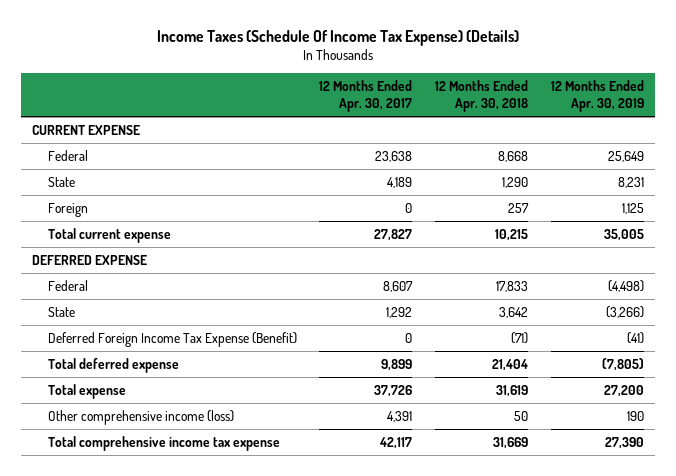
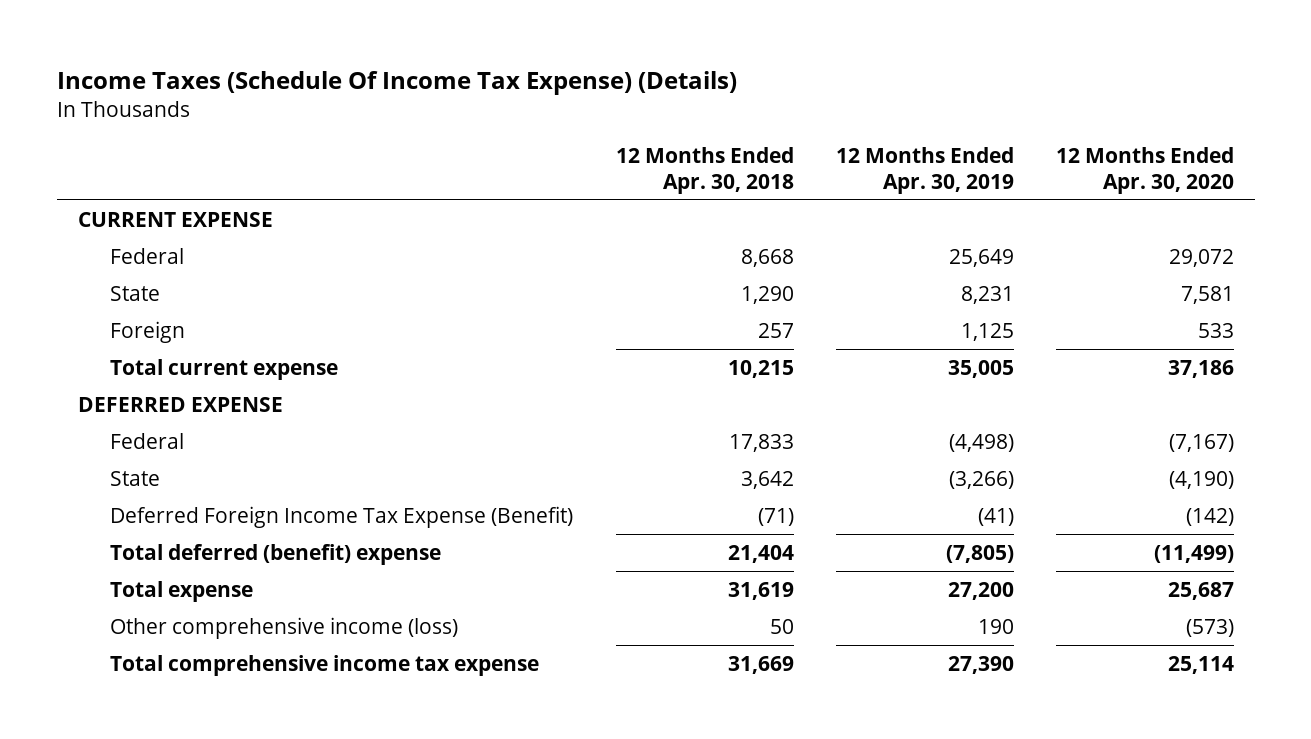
[319,80,413,112] 12 Months Ended Apr. 30, 2017 -> none
none -> [1055,147,1234,194] 12 Months Ended Apr. 30, 2020
[47,357,179,373] Total deferred expense -> [110,543,442,565] Total deferred (benefit) expense

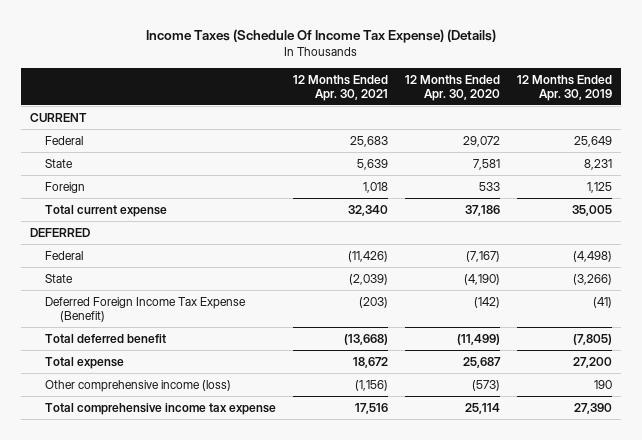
[615,147,794,194] 12 Months Ended Apr. 30, 2018 -> none
none -> [293,74,389,101] 12 Months Ended Apr. 30, 2021
[77,211,273,227] CURRENT EXPENSE -> [29,112,87,122] CURRENT
[77,396,283,412] DEFERRED EXPENSE -> [29,227,90,237] DEFERRED
[110,543,442,565] Total deferred (benefit) expense -> [45,333,167,343] Total deferred benefit

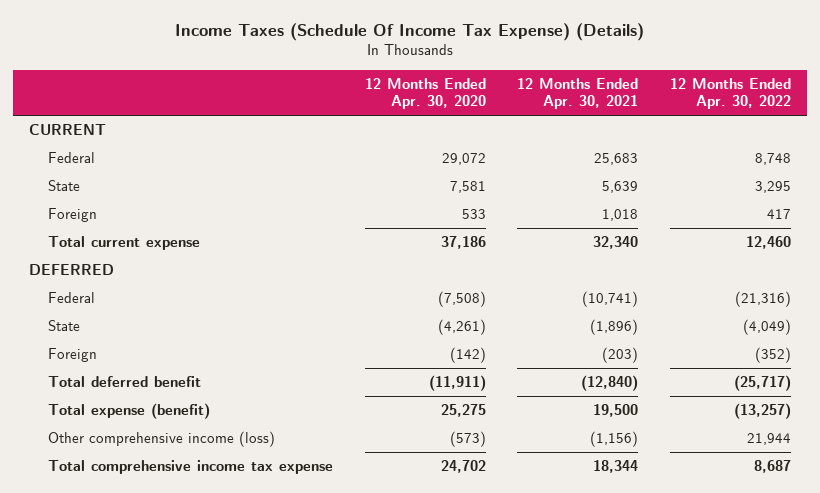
[517,74,613,101] 12 Months Ended Apr. 30, 2019 -> none
none -> [670,78,792,110] 12 Months Ended Apr. 30, 2022
[348,250,389,262] (11,426) -> [582,291,639,308] (10,741)
[466,250,501,262] (7,167) -> [437,291,486,308] (7,508)
[349,273,389,285] (2,039) -> [590,319,639,336] (1,896)
[464,273,501,285] (4,190) -> [437,319,486,336] (4,261)
[45,296,247,322] Deferred Foreign Income Tax Expense (Benefit) -> [47,348,97,363] Foreign
[344,333,389,345] (13,668) -> [581,375,639,392] (12,840)
[457,333,501,345] (11,499) -> [428,375,486,392] (11,911)
[45,356,125,369] Total expense -> [47,403,210,420] Total expense (benefit)
[353,356,389,368] 18,672 -> [593,404,639,418] 19,500
[463,356,502,368] 25,687 -> [440,404,486,418] 25,275
[355,402,389,414] 17,516 -> [593,460,639,474] 18,344
[465,402,501,414] 25,114 -> [440,460,486,474] 24,702

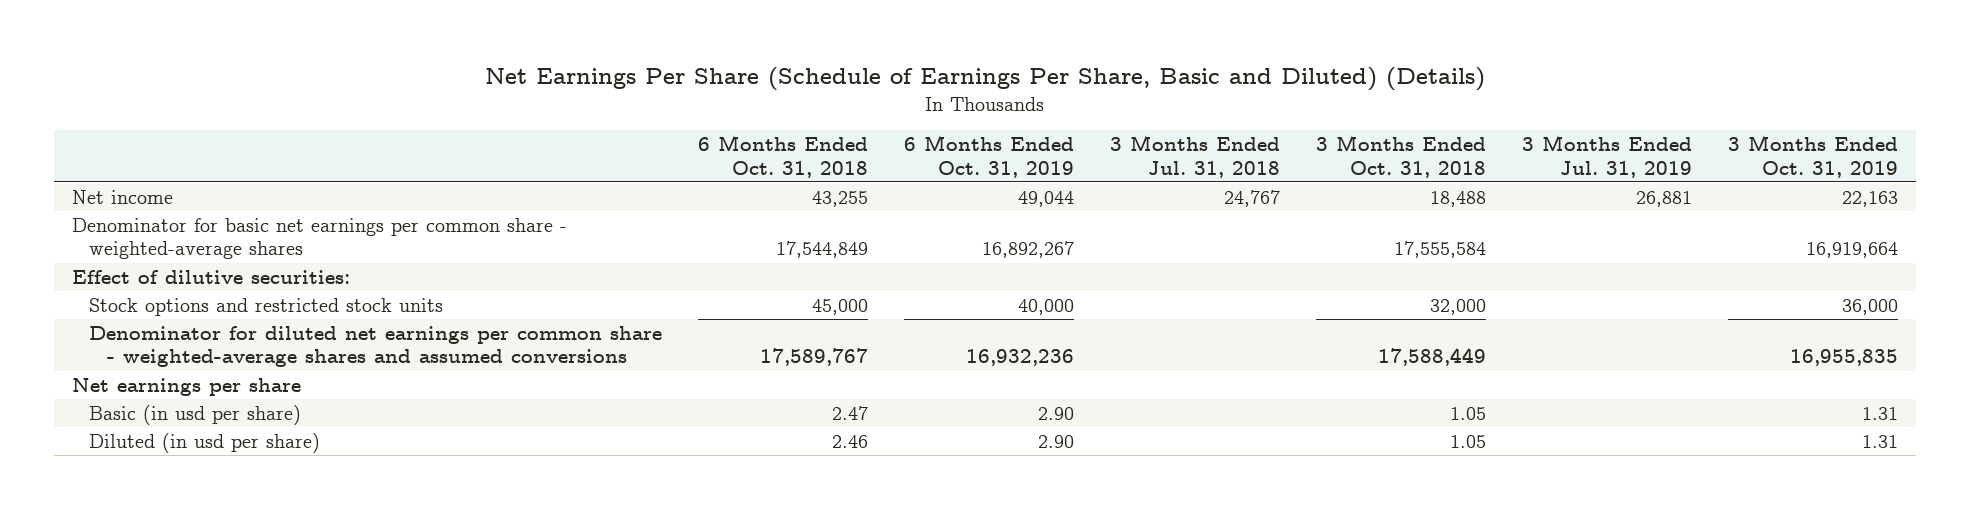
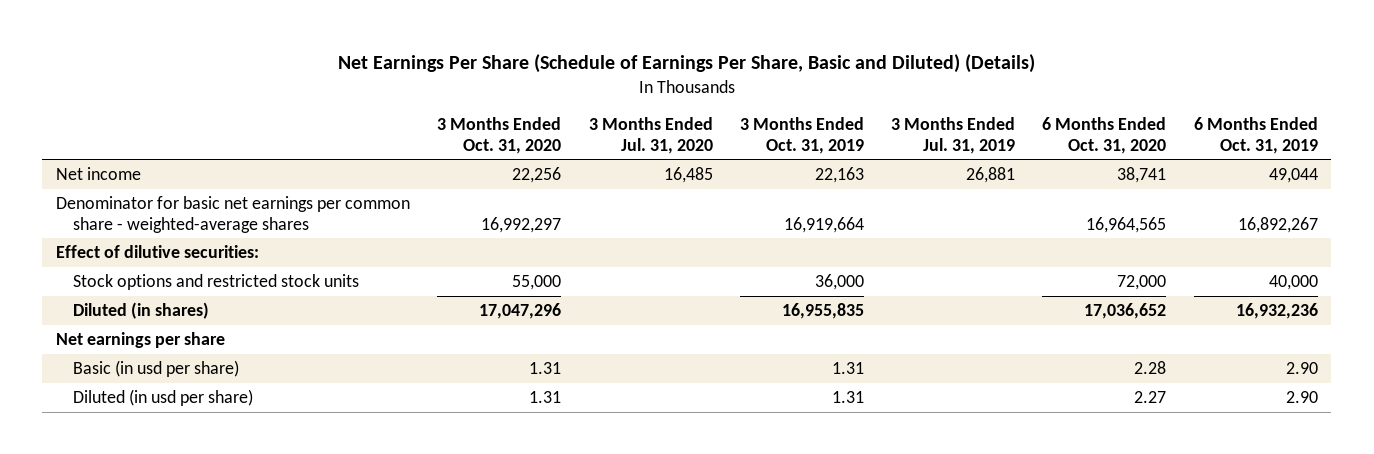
[698,135,869,178] 6 Months Ended Oct. 31, 2018 -> none
[1110,135,1281,178] 3 Months Ended Jul. 31, 2018 -> none
[1315,135,1486,178] 3 Months Ended Oct. 31, 2018 -> none
none -> [437,117,562,154] 3 Months Ended Oct. 31, 2020
none -> [588,117,713,154] 3 Months Ended Jul. 31, 2020
none -> [1042,117,1167,154] 6 Months Ended Oct. 31, 2020
[89,325,663,368] Denominator for diluted net earnings per common share - weighted-average shares and assumed conversions -> [73,301,210,319] Diluted (in shares)

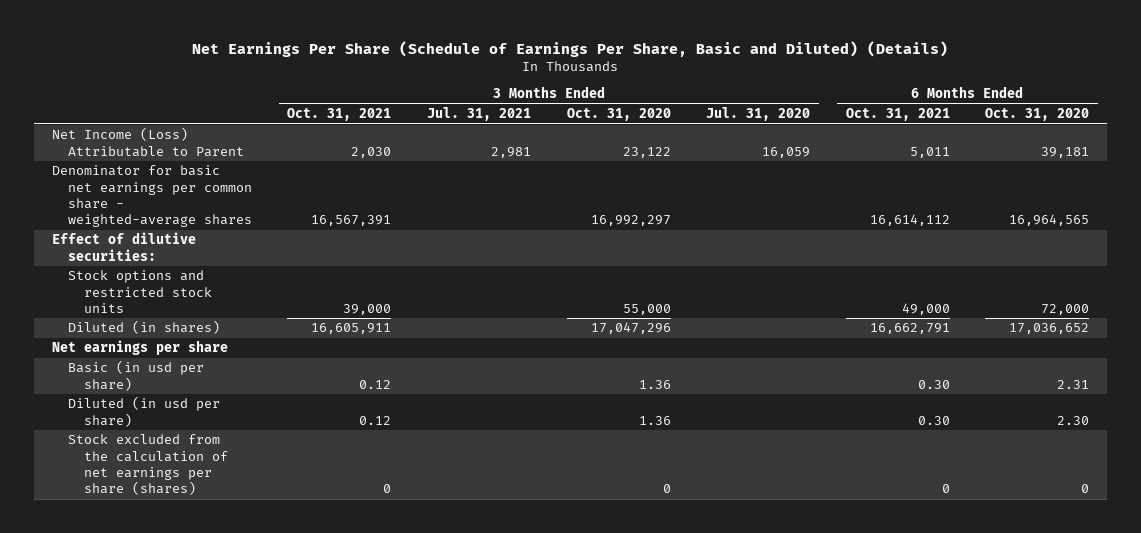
[739,117,864,154] 3 Months Ended Oct. 31, 2019 -> none
[891,117,1016,154] 3 Months Ended Jul. 31, 2019 -> none
[1193,117,1318,154] 6 Months Ended Oct. 31, 2019 -> none
none -> [287,108,392,122] Oct. 31, 2021
none -> [426,107,531,122] Jul. 31, 2021
none -> [845,108,950,122] Oct. 31, 2021
[55,166,141,180] Net income -> [51,127,244,157] Net Income (Loss) Attributable to Parent
[512,166,562,183] 22,256 -> [622,146,671,158] 23,122
[663,166,713,183] 16,485 -> [762,146,811,158] 16,059
[1117,166,1167,183] 38,741 -> [1041,146,1090,158] 39,181
[529,361,562,374] 1.31 -> [638,379,671,389] 1.36
[1134,360,1167,374] 2.28 -> [1057,379,1090,389] 2.31
[529,390,562,403] 1.31 -> [638,415,671,425] 1.36
[1134,390,1167,403] 2.27 -> [1057,415,1090,425] 2.30
none -> [67,434,228,496] Stock excluded from the calculation of net earnings per share (shares)

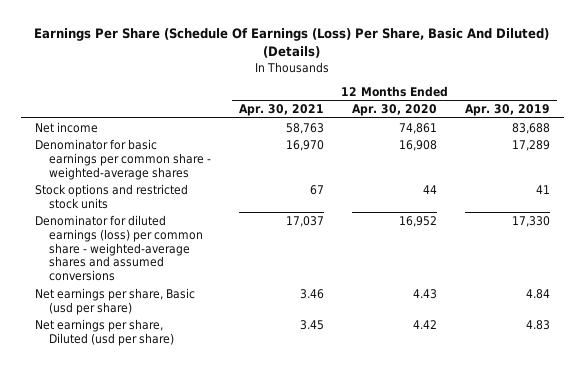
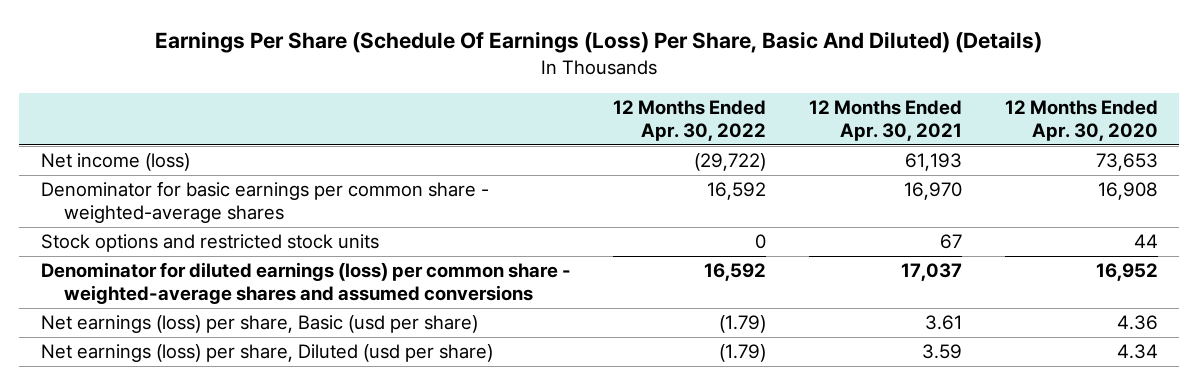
[464,104,550,117] Apr. 30, 2019 -> none
none -> [613,99,767,141] 12 Months Ended Apr. 30, 2022
[34,121,98,133] Net income -> [40,153,190,172] Net income (loss)
[286,122,325,134] 58,763 -> [904,153,962,172] 61,193
[399,122,438,134] 74,861 -> [1095,153,1158,172] 73,653
[34,287,195,315] Net earnings per share, Basic (usd per share) -> [40,315,478,334] Net earnings (loss) per share, Basic (usd per share)
[300,288,325,299] 3.46 -> [924,315,962,331] 3.61
[413,288,438,299] 4.43 -> [1116,315,1158,331] 4.36
[34,318,175,346] Net earnings per share, Diluted (usd per share) -> [40,344,493,363] Net earnings (loss) per share, Diluted (usd per share)
[300,319,325,330] 3.45 -> [921,344,962,360] 3.59
[413,319,438,329] 4.42 -> [1116,344,1158,360] 4.34

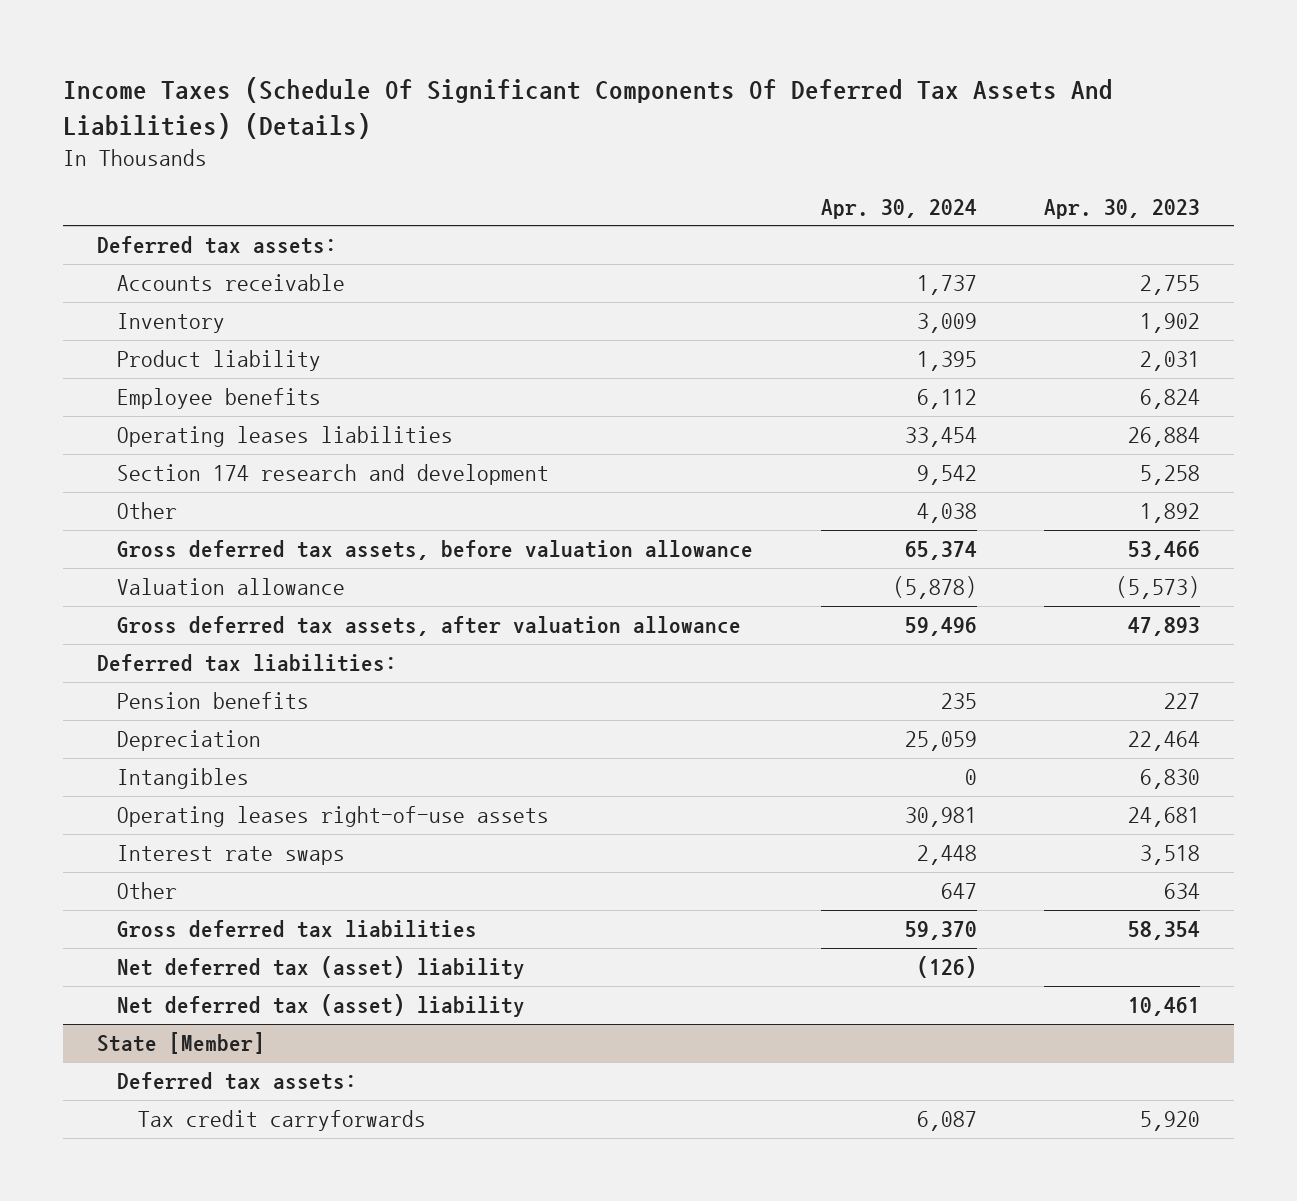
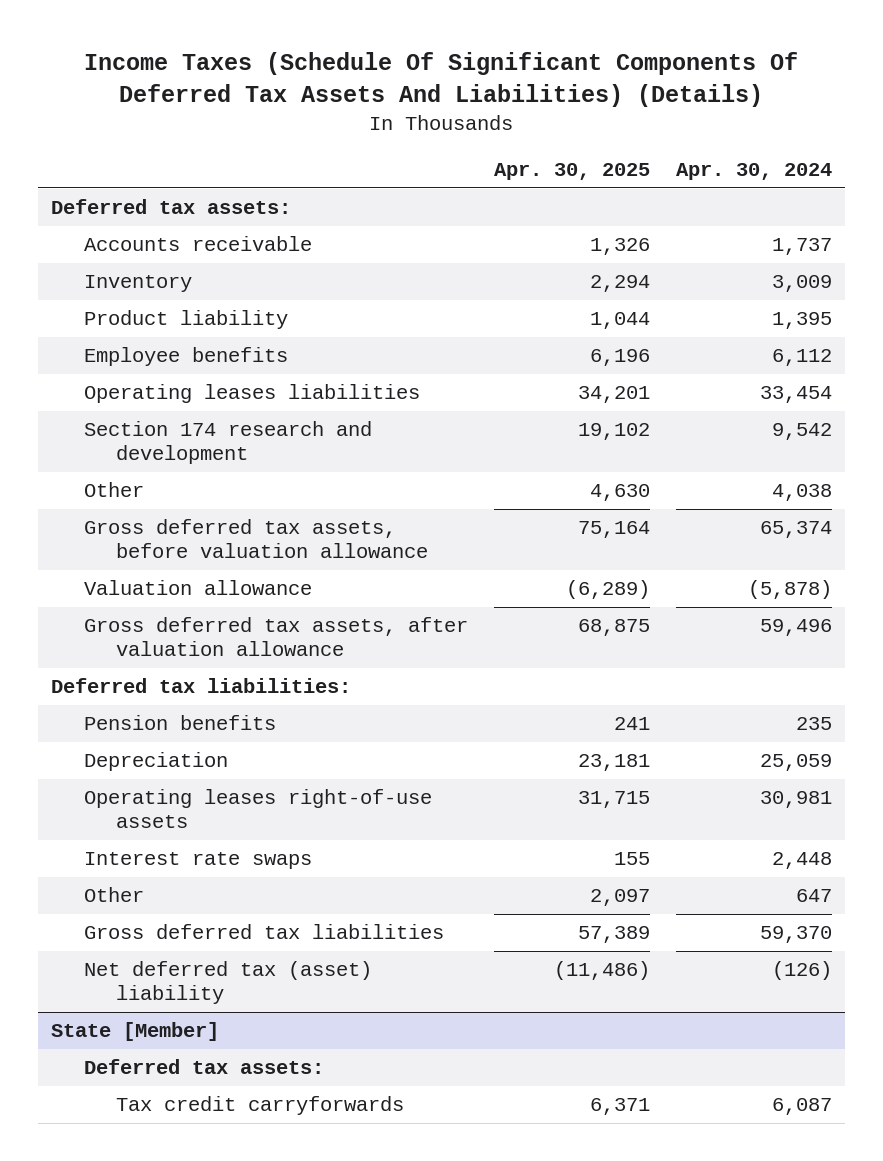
[1044,198,1201,219] Apr. 30, 2023 -> none
none -> [493,162,650,180] Apr. 30, 2025
[117,768,250,790] Intangibles -> none
[117,994,526,1018] Net deferred tax (asset) liability -> none

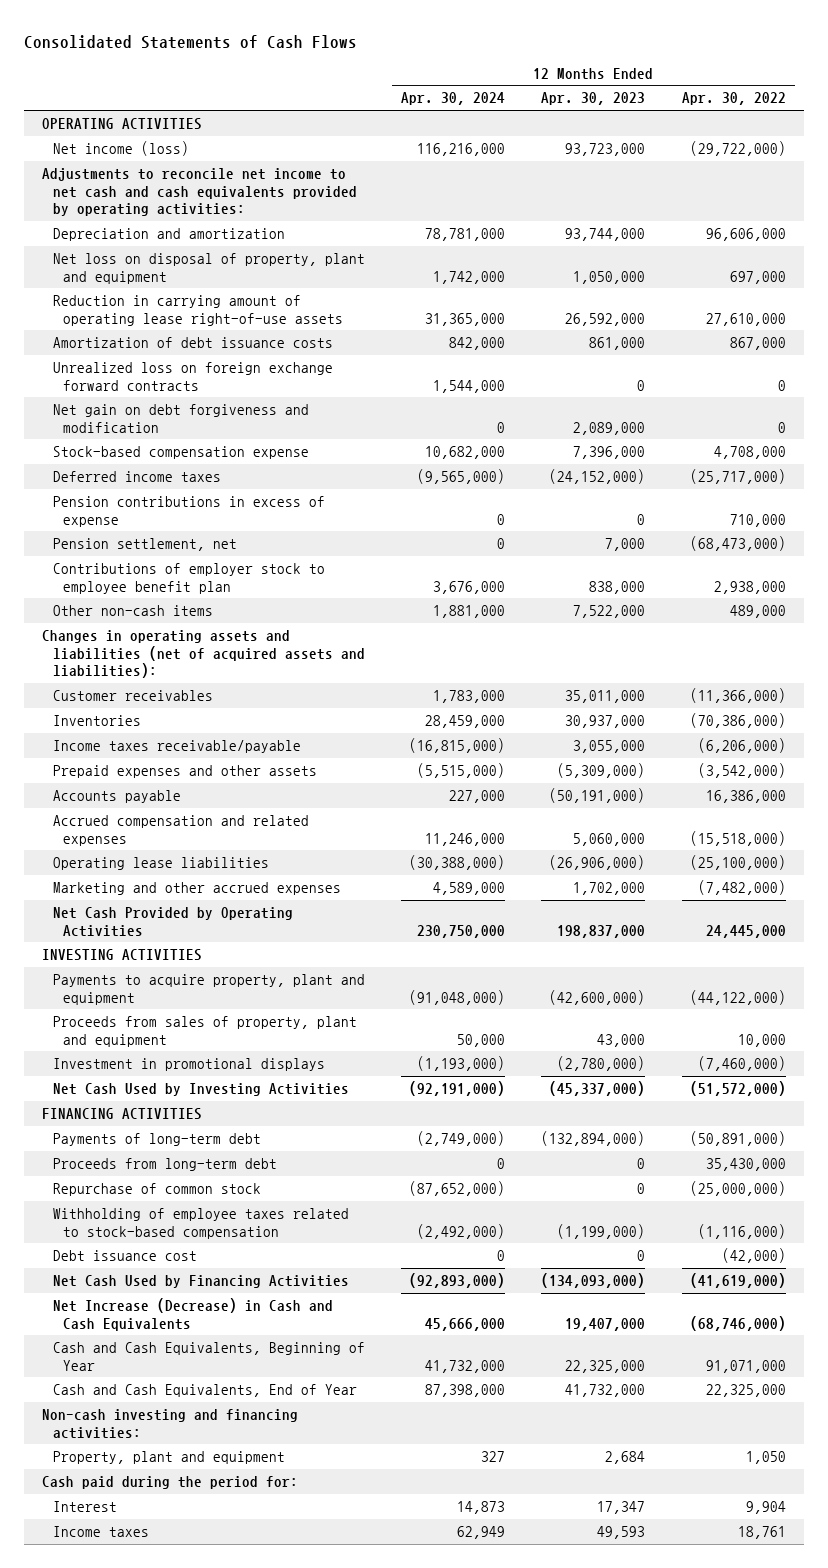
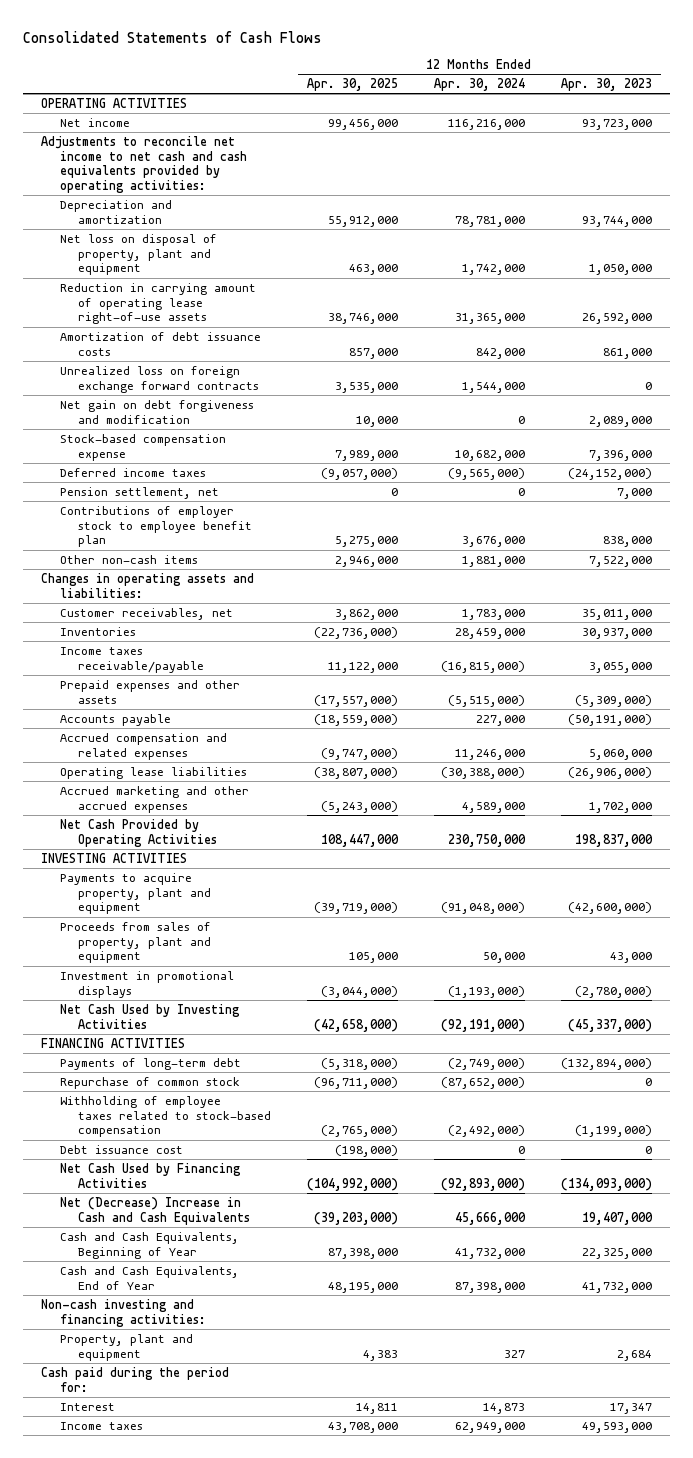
[681,92,786,106] Apr. 30, 2022 -> none
none -> [307,78,399,92] Apr. 30, 2025
[52,140,189,156] Net income (loss) -> [59,117,130,127] Net income
[52,495,325,527] Pension contributions in excess of expense -> none
[42,629,365,679] Changes in operating assets and liabilities (net of acquired assets and liabilities): -> [41,572,255,598] Changes in operating assets and liabilities:
[52,689,213,701] Customer receivables -> [59,607,233,620] Customer receivables, net
[52,881,341,895] Marketing and other accrued expenses -> [59,785,249,813] Accrued marketing and other accrued expenses
[52,1157,277,1171] Proceeds from long-term debt -> none
[52,1297,333,1331] Net Increase (Decrease) in Cash and Cash Equivalents -> [59,1196,251,1225] Net (Decrease) Increase in Cash and Cash Equivalents
[456,1525,505,1539] 62,949 -> [454,1421,525,1433] 62,949,000
[597,1525,646,1539] 49,593 -> [581,1421,652,1433] 49,593,000

